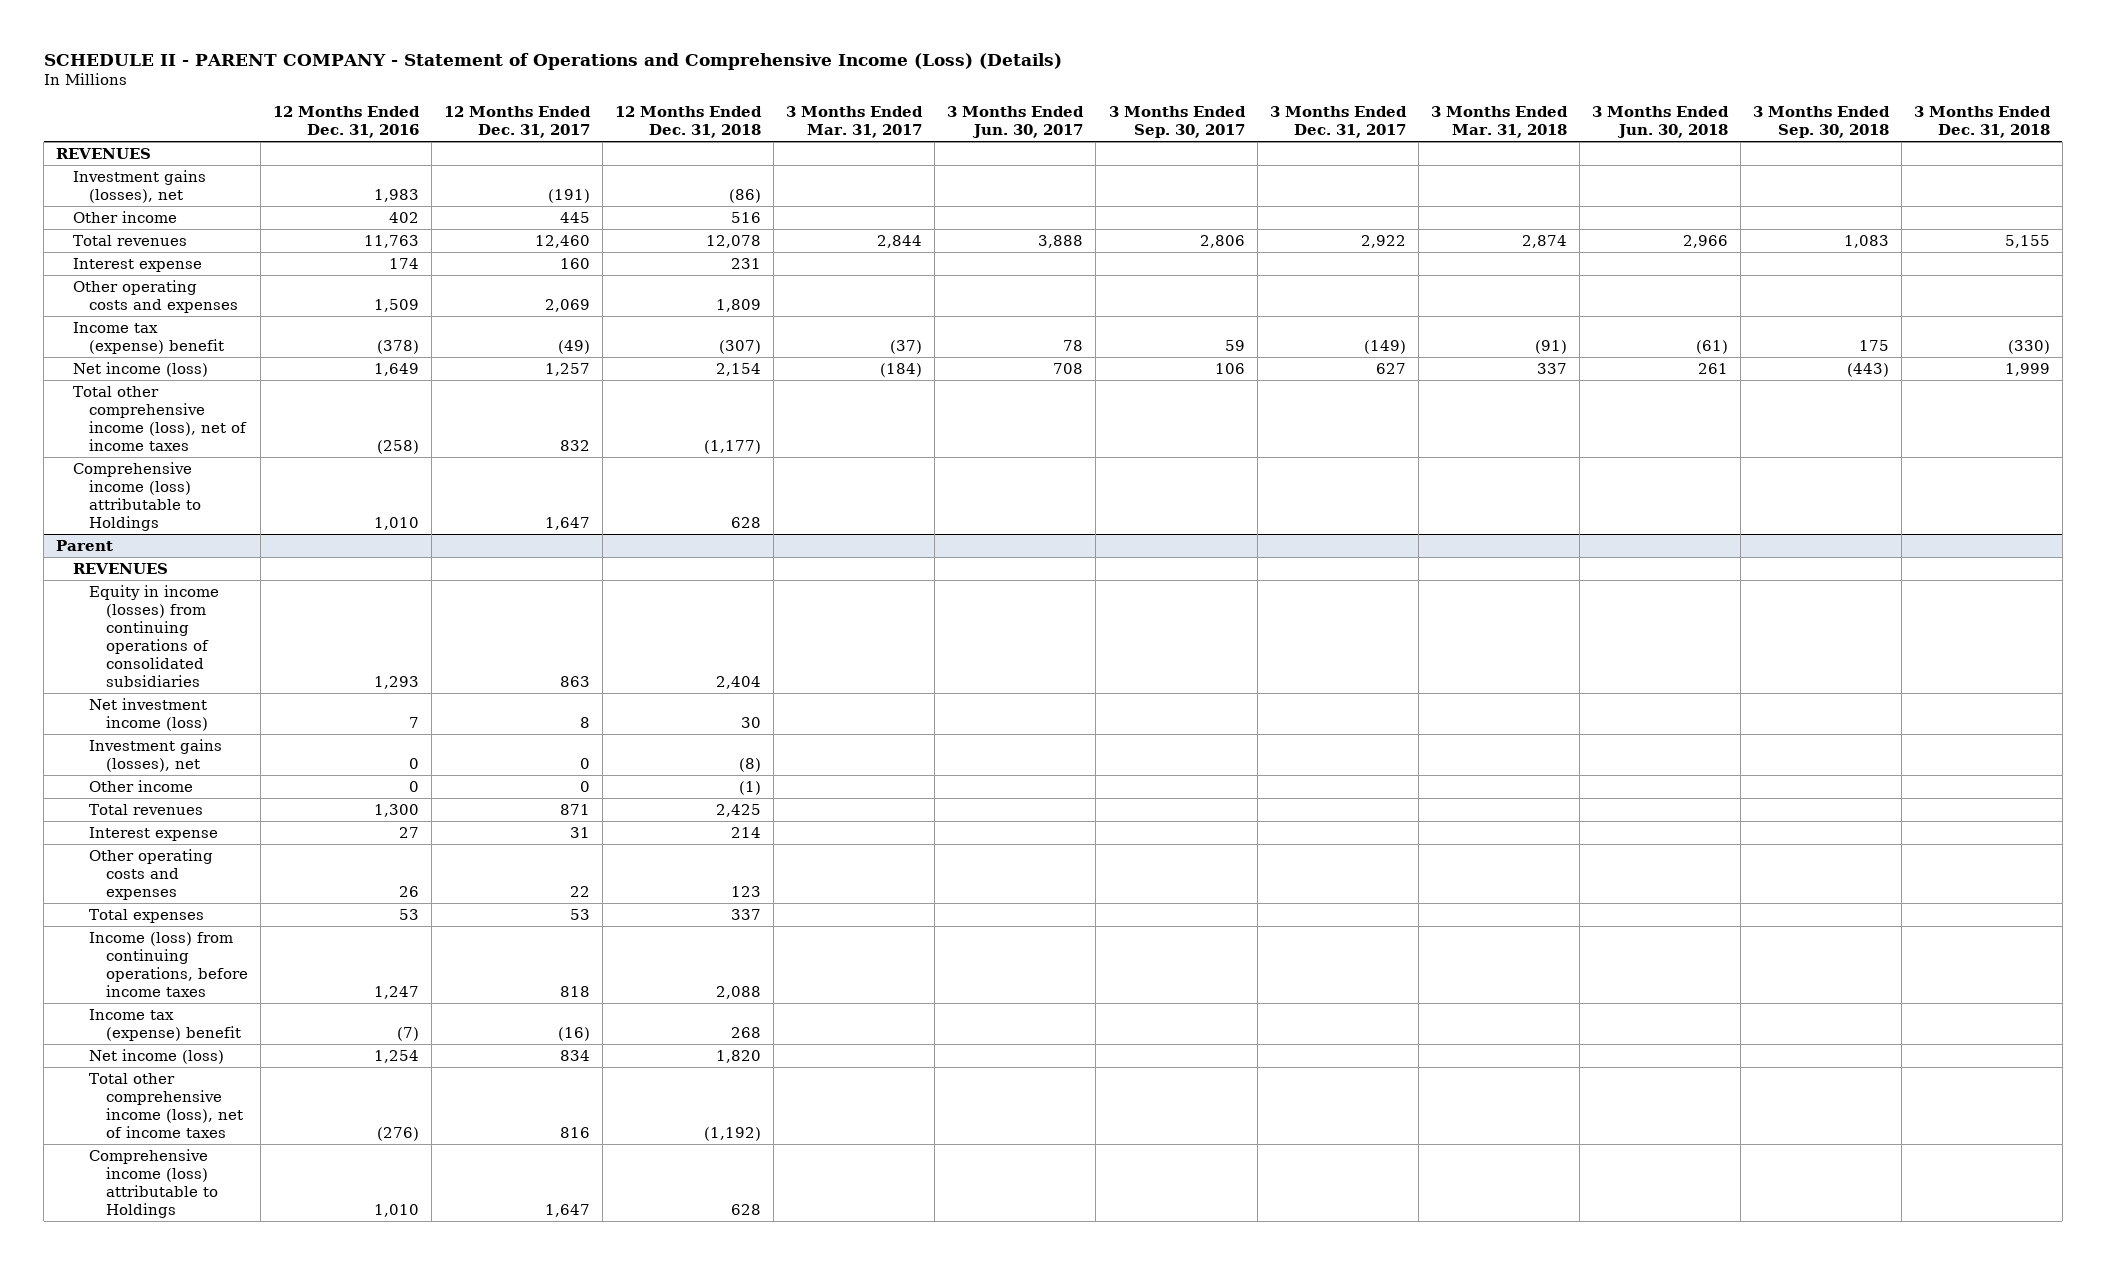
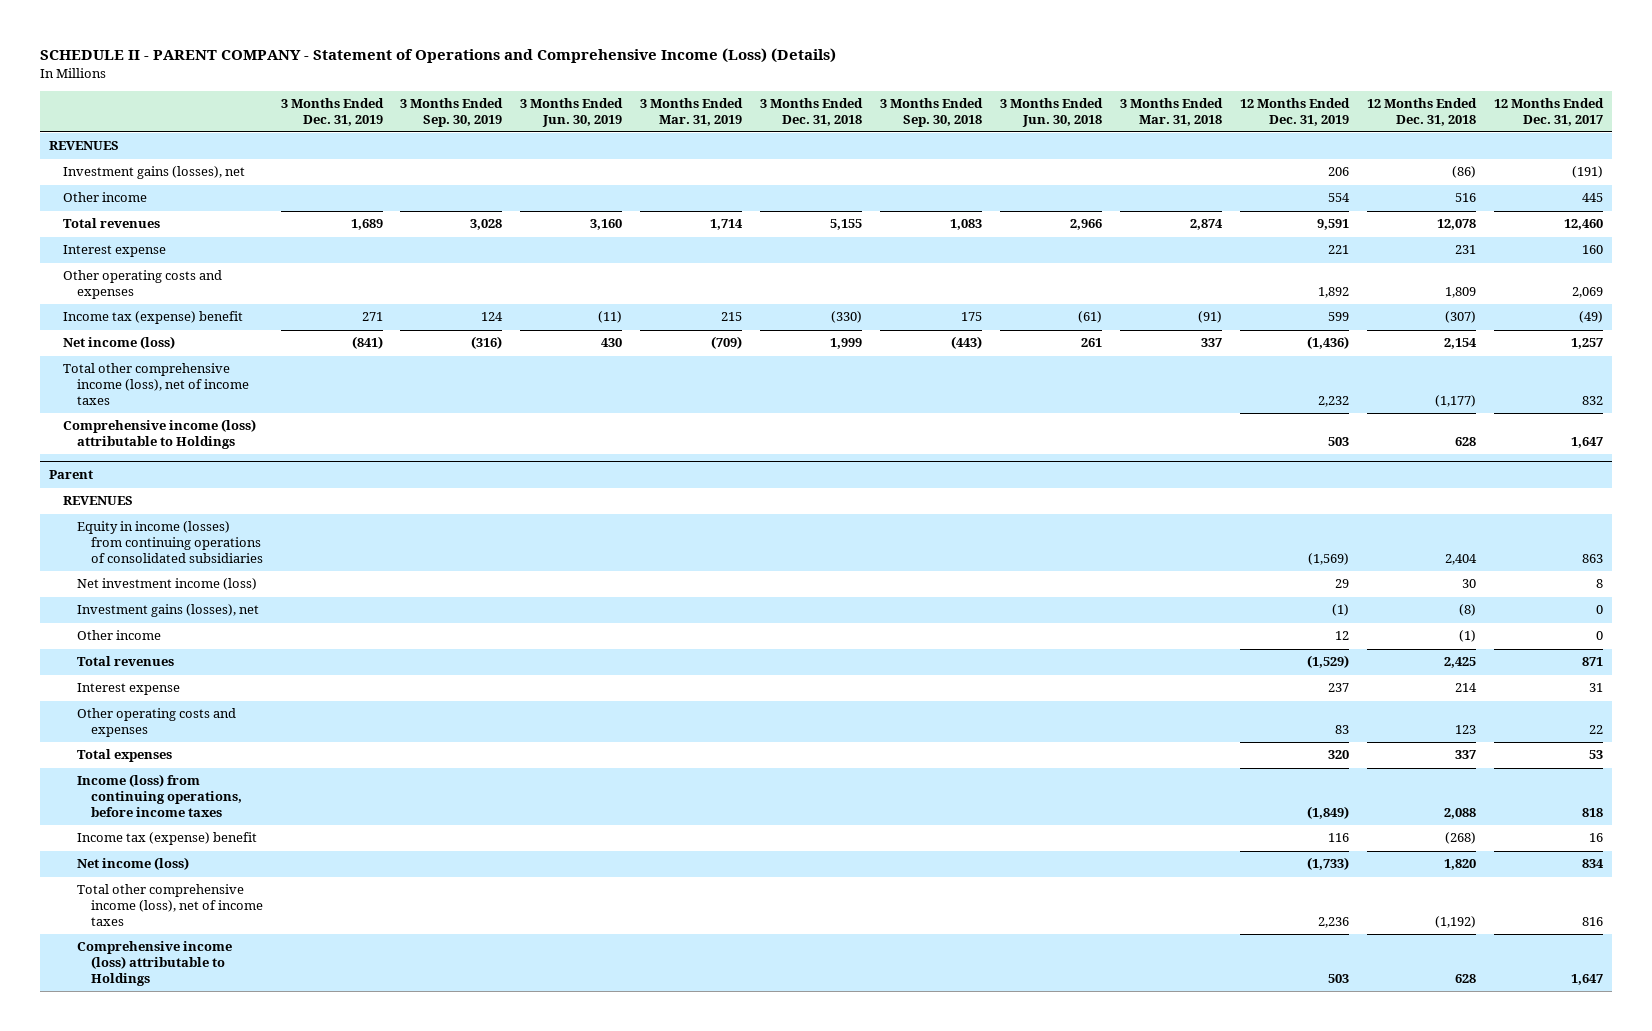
[273,105,421,138] 12 Months Ended Dec. 31, 2016 -> none
[786,105,924,138] 3 Months Ended Mar. 31, 2017 -> none
[947,105,1085,138] 3 Months Ended Jun. 30, 2017 -> none
[1108,105,1246,138] 3 Months Ended Sep. 30, 2017 -> none
[1269,105,1407,138] 3 Months Ended Dec. 31, 2017 -> none
none -> [280,97,384,126] 3 Months Ended Dec. 31, 2019
none -> [400,97,504,127] 3 Months Ended Sep. 30, 2019
none -> [520,97,624,127] 3 Months Ended Jun. 30, 2019
none -> [640,97,744,126] 3 Months Ended Mar. 31, 2019
none -> [1240,97,1351,126] 12 Months Ended Dec. 31, 2019
[558,1026,591,1041] (16) -> [1589,833,1604,843] 16
[731,1026,762,1038] 268 -> [1445,832,1477,845] (268)

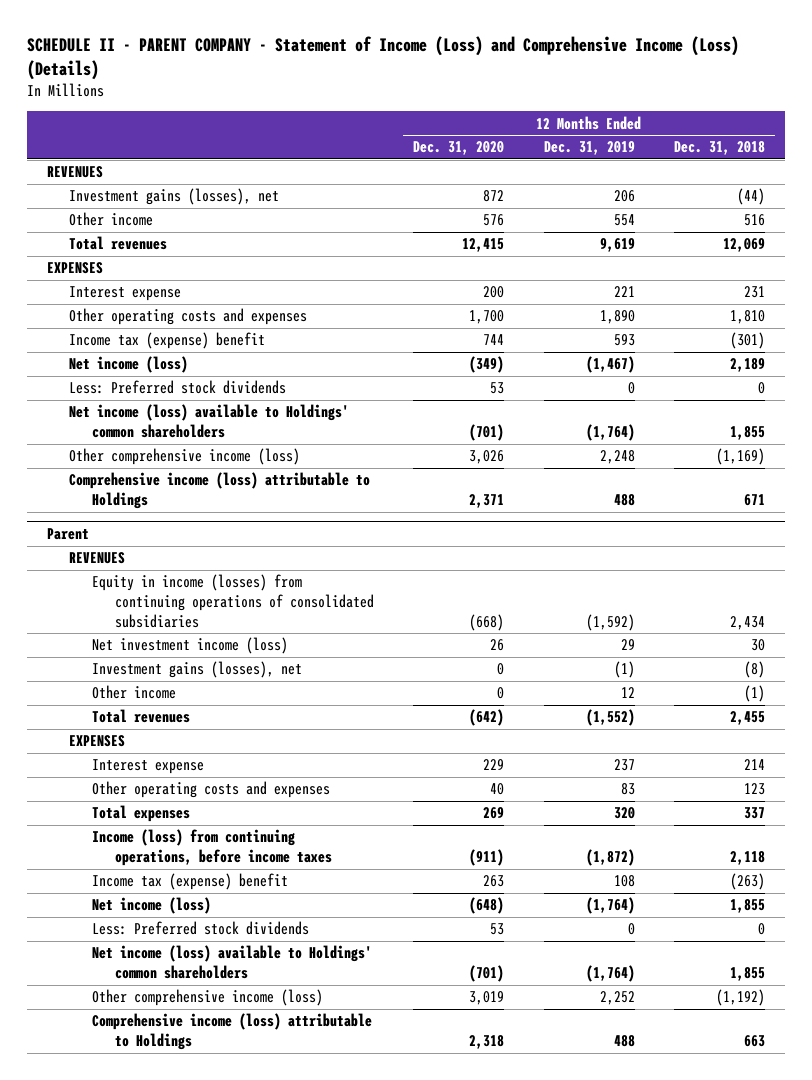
[40,48,837,64] SCHEDULE II - PARENT COMPANY - Statement of Operations and Comprehensive Income (Loss) (Details) -> [26,35,739,80] SCHEDULE II - PARENT COMPANY - Statement of Income (Loss) and Comprehensive Income (Loss) (Details)
[280,97,384,126] 3 Months Ended Dec. 31, 2019 -> none
[400,97,504,127] 3 Months Ended Sep. 30, 2019 -> none
[520,97,624,127] 3 Months Ended Jun. 30, 2019 -> none
[640,97,744,126] 3 Months Ended Mar. 31, 2019 -> none
[760,97,864,126] 3 Months Ended Dec. 31, 2018 -> none
[880,97,984,127] 3 Months Ended Sep. 30, 2018 -> none
[1000,97,1104,127] 3 Months Ended Jun. 30, 2018 -> none
[1120,97,1224,126] 3 Months Ended Mar. 31, 2018 -> none
[1494,97,1605,126] 12 Months Ended Dec. 31, 2017 -> none
none -> [413,141,505,156] Dec. 31, 2020
[1452,166,1477,179] (86) -> [737,188,766,206] (44)
[1317,219,1350,231] 9,591 -> [599,238,635,253] 9,619
[1437,219,1477,231] 12,078 -> [723,238,766,253] 12,069
none -> [46,262,103,275] EXPENSES
[1318,287,1350,299] 1,892 -> [599,310,635,325] 1,890
[1445,287,1477,299] 1,809 -> [730,310,766,325] 1,810
[1328,312,1350,322] 599 -> [613,334,635,347] 593
[1445,311,1477,324] (307) -> [730,332,766,350] (301)
[1307,336,1350,350] (1,436) -> [585,356,635,374] (1,467)
[1444,338,1478,350] 2,154 -> [730,358,766,373] 2,189
none -> [69,380,287,395] Less: Preferred stock dividends
none -> [69,404,350,439] Net income (loss) available to Holdings' common shareholders
[62,363,249,406] Total other comprehensive income (loss), net of income taxes -> [69,448,301,466] Other comprehensive income (loss)
[1318,396,1350,408] 2,232 -> [599,450,635,465] 2,248
[1435,395,1477,408] (1,177) -> [716,448,766,466] (1,169)
[1328,437,1350,447] 503 -> [613,494,635,507] 488
[1455,437,1477,447] 628 -> [744,494,766,507] 671
[1308,553,1350,566] (1,569) -> [585,613,635,631] (1,592)
[1445,554,1478,566] 2,404 -> [730,615,766,630] 2,434
[1307,655,1350,669] (1,529) -> [585,709,635,727] (1,552)
[1444,657,1477,669] 2,425 -> [730,711,766,726] 2,455
none -> [69,735,126,748] EXPENSES
[1307,806,1350,820] (1,849) -> [585,849,635,867] (1,872)
[1444,808,1477,820] 2,088 -> [730,851,766,866] 2,118
[1328,833,1350,843] 116 -> [613,875,635,888] 108
[1445,832,1477,845] (268) -> [730,873,766,891] (263)
[1307,857,1350,871] (1,733) -> [585,897,635,915] (1,764)
[1444,859,1477,871] 1,820 -> [730,899,766,914] 1,855
none -> [91,921,309,936] Less: Preferred stock dividends
none -> [91,945,372,980] Net income (loss) available to Holdings' common shareholders
[76,884,263,927] Total other comprehensive income (loss), net of income taxes -> [91,989,323,1007] Other comprehensive income (loss)
[1318,917,1350,929] 2,236 -> [599,991,635,1006] 2,252
[1328,974,1350,984] 503 -> [613,1035,635,1048] 488
[1455,974,1477,984] 628 -> [744,1035,766,1048] 663

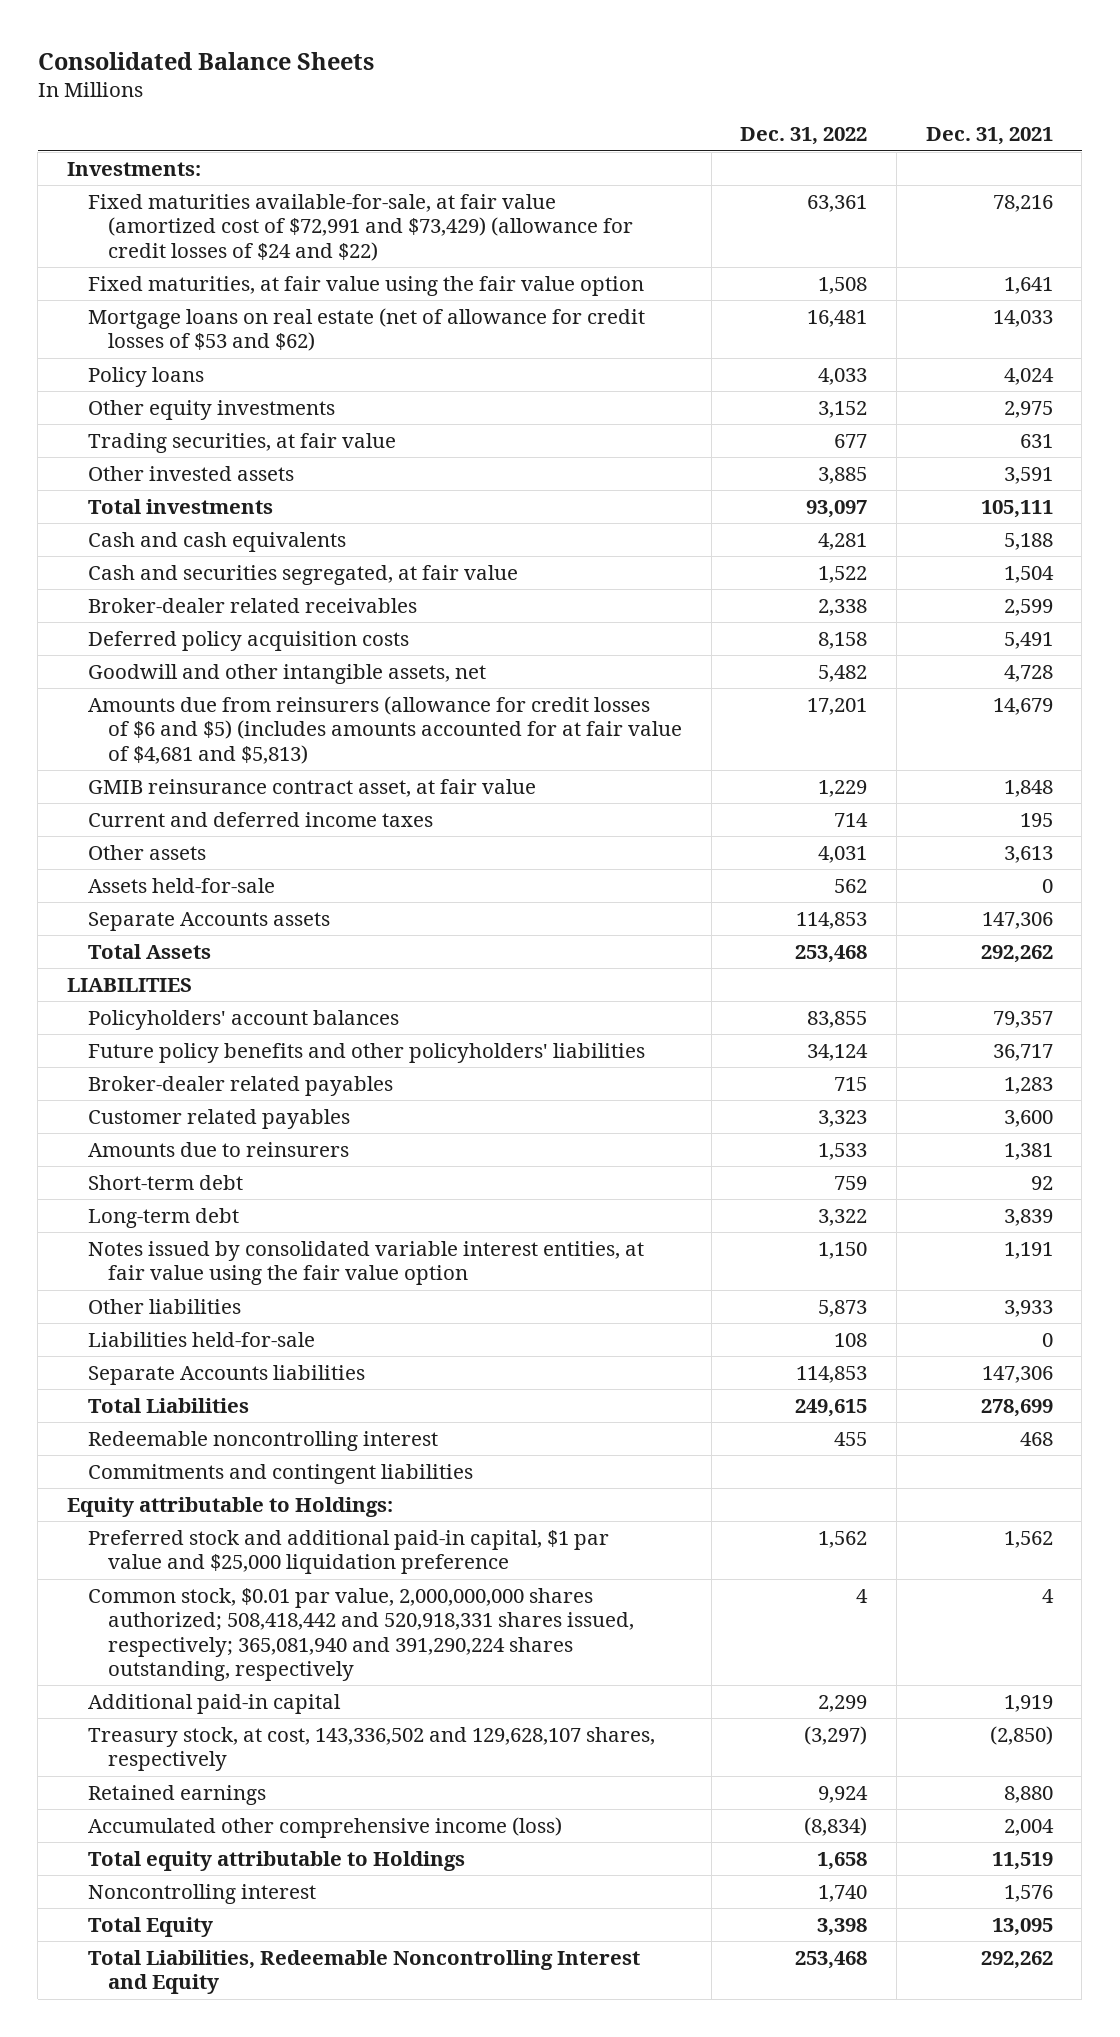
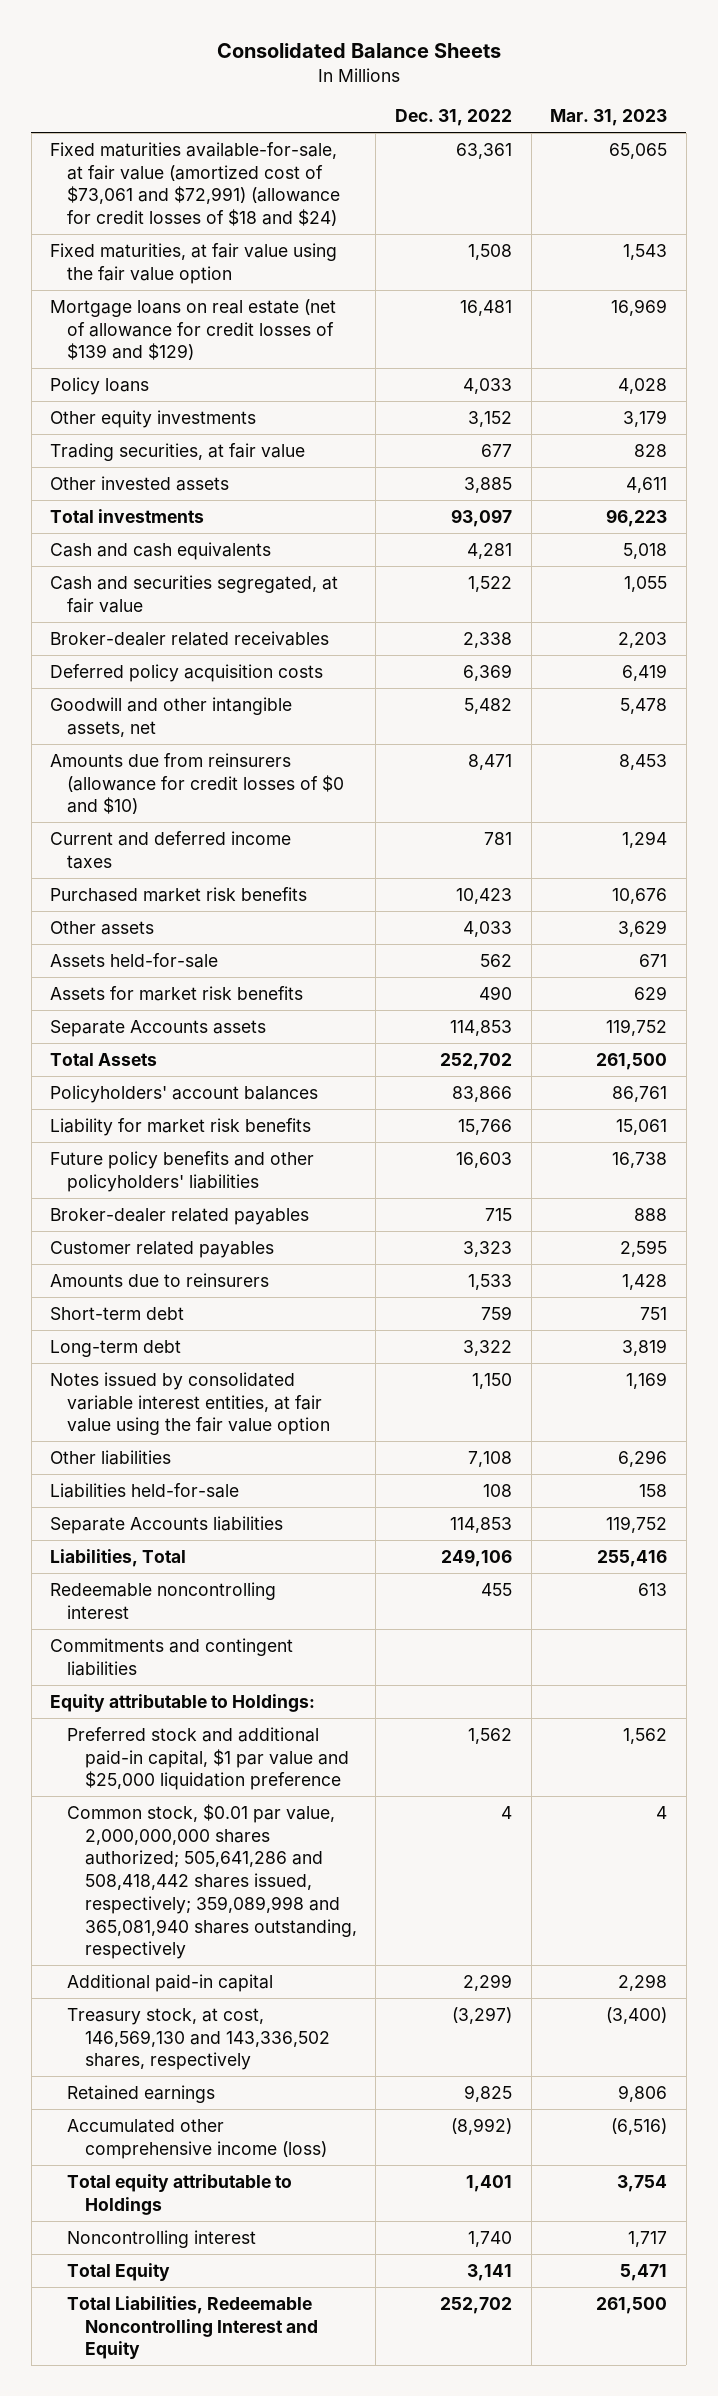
[925,127,1053,146] Dec. 31, 2021 -> none
none -> [550,109,668,127] Mar. 31, 2023
[67,161,202,176] Investments: -> none
[87,193,634,261] Fixed maturities available-for-sale, at fair value (amortized cost of $72,991 and $73,429) (allowance for credit losses of $24 and $22) -> [50,141,341,227] Fixed maturities available-for-sale, at fair value (amortized cost of $73,061 and $72,991) (allowance for credit losses of $18 and $24)
[87,307,645,352] Mortgage loans on real estate (net of allowance for credit losses of $53 and $62) -> [50,298,337,361] Mortgage loans on real estate (net of allowance for credit losses of $139 and $129)
[818,631,868,649] 8,158 -> [462,663,512,681] 6,369
[87,778,536,797] GMIB reinsurance contract asset, at fair value -> none
[87,695,683,764] Amounts due from reinsurers (allowance for credit losses of $6 and $5) (includes amounts accounted for at fair value of $4,681 and $5,813) -> [50,752,345,815] Amounts due from reinsurers (allowance for credit losses of $0 and $10)
[807,697,868,715] 17,201 -> [467,753,512,770] 8,471
[834,812,869,827] 714 -> [483,831,512,845] 781
none -> [50,886,308,902] Purchased market risk benefits
[818,845,868,863] 4,031 -> [462,920,512,937] 4,033
none -> [50,985,304,1001] Assets for market risk benefits
[67,977,193,992] LIABILITIES -> none
[795,944,868,963] 253,468 -> [439,1052,512,1070] 252,702
[807,1010,868,1028] 83,855 -> [451,1085,512,1102] 83,866
none -> [50,1117,312,1136] Liability for market risk benefits
[807,1043,869,1061] 34,124 -> [455,1151,512,1168] 16,603
[818,1299,868,1317] 5,873 -> [467,1450,512,1467] 7,108
[87,1397,249,1413] Total Liabilities -> [50,1548,187,1567] Liabilities, Total
[795,1398,868,1417] 249,615 -> [440,1548,512,1567] 249,106
[87,1587,635,1682] Common stock, $0.01 par value, 2,000,000,000 shares authorized; 508,418,442 and 520,918,331 shares issued, respectively; 365,081,940 and 391,290,224 shares outstanding, respectively -> [67,1803,357,1960] Common stock, $0.01 par value, 2,000,000,000 shares authorized; 505,641,286 and 508,418,442 shares issued, respectively; 359,089,998 and 365,081,940 shares outstanding, respectively
[87,1726,655,1772] Treasury stock, at cost, 143,336,502 and 129,628,107 shares, respectively -> [67,2007,330,2071] Treasury stock, at cost, 146,569,130 and 143,336,502 shares, respectively
[818,1785,869,1803] 9,924 -> [463,2084,512,2102] 9,825
[804,1816,868,1836] (8,834) -> [450,2117,512,2135] (8,992)
[817,1851,868,1870] 1,658 -> [465,2174,512,2192] 1,401
[817,1917,868,1936] 3,398 -> [466,2263,512,2281] 3,141
[795,1950,868,1969] 253,468 -> [439,2296,512,2314] 252,702

